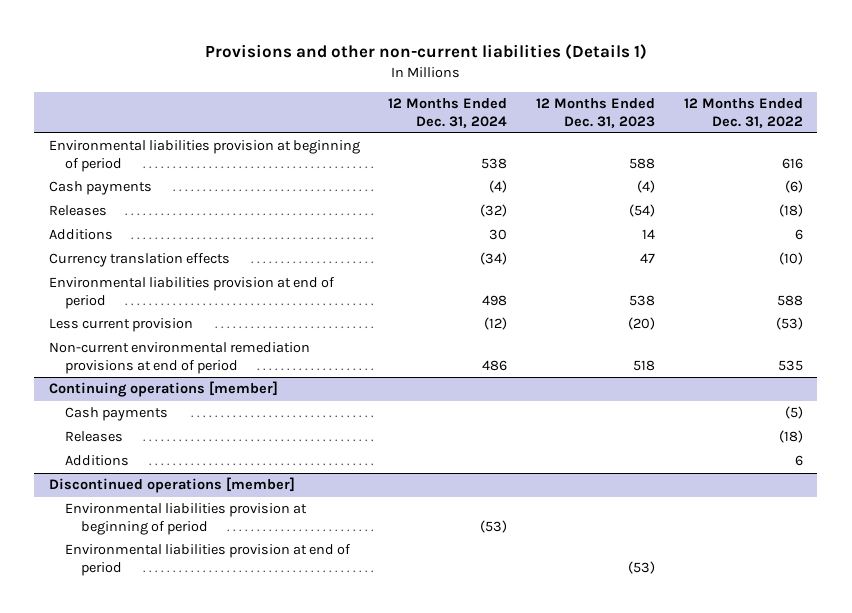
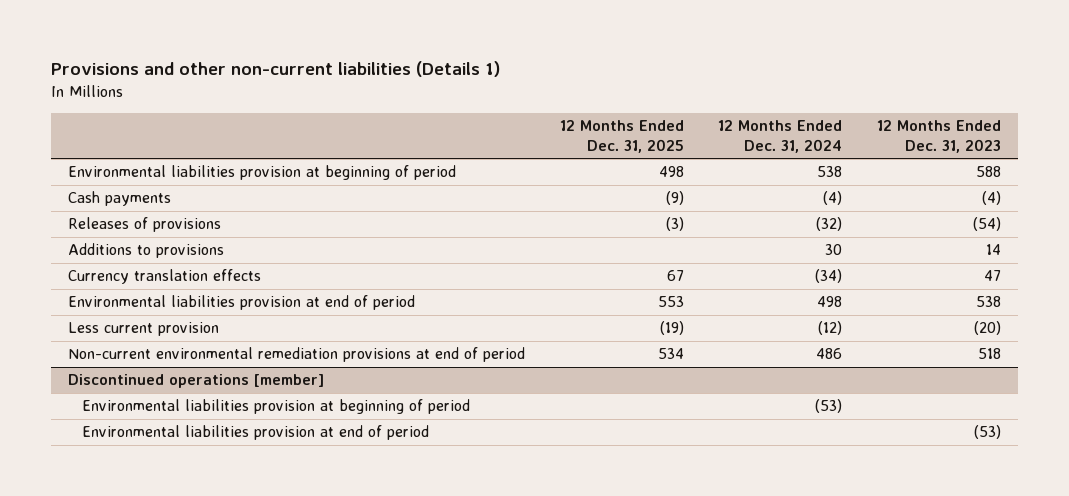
[683,98,803,128] 12 Months Ended Dec. 31, 2022 -> none
none -> [559,120,684,153] 12 Months Ended Dec. 31, 2025
[48,205,107,217] Releases -> [67,217,221,233] Releases of provisions
[48,229,113,241] Additions -> [67,243,224,259] Additions to provisions
[48,381,278,398] Continuing operations [member] -> none
[65,407,169,422] Cash payments -> none
[65,431,124,443] Releases -> none
[65,455,130,467] Additions -> none

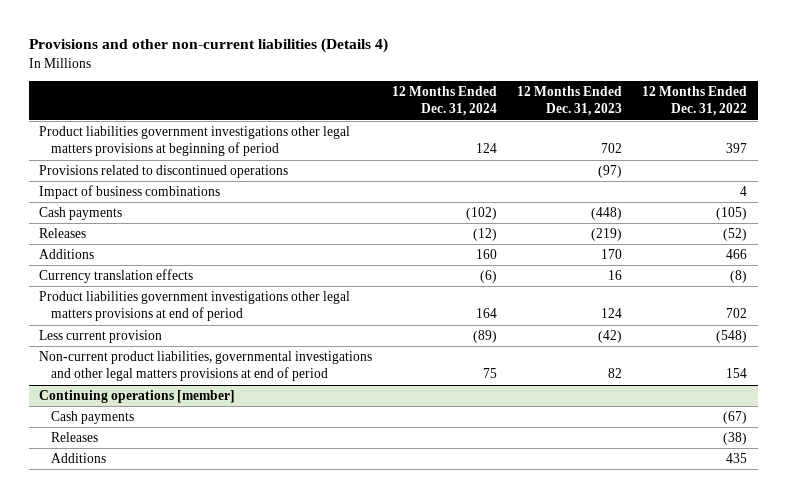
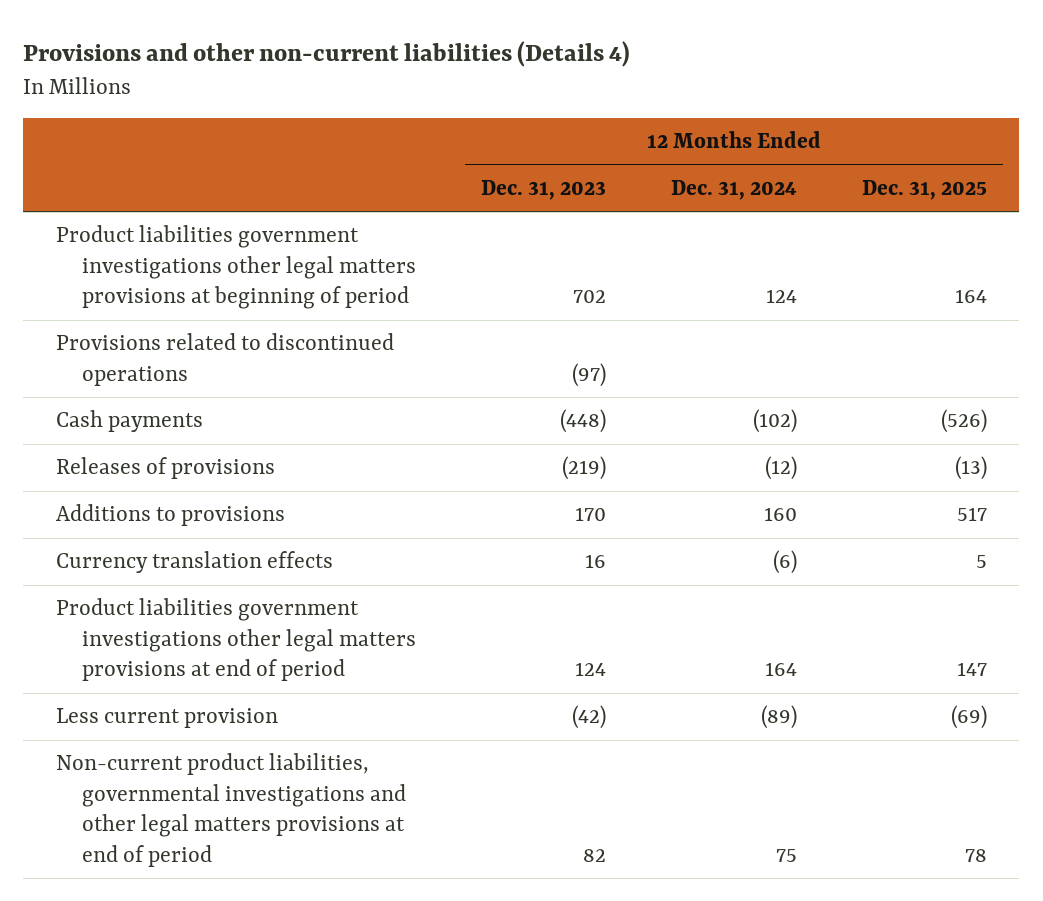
[642,86,748,117] 12 Months Ended Dec. 31, 2022 -> none
none -> [862,180,988,201] Dec. 31, 2025
[38,185,220,200] Impact of business combinations -> none
[38,228,86,239] Releases -> [55,457,275,480] Releases of provisions
[38,249,94,260] Additions -> [55,504,285,527] Additions to provisions
[38,390,235,404] Continuing operations [member] -> none
[50,411,134,425] Cash payments -> none
[50,432,98,443] Releases -> none
[50,453,106,464] Additions -> none

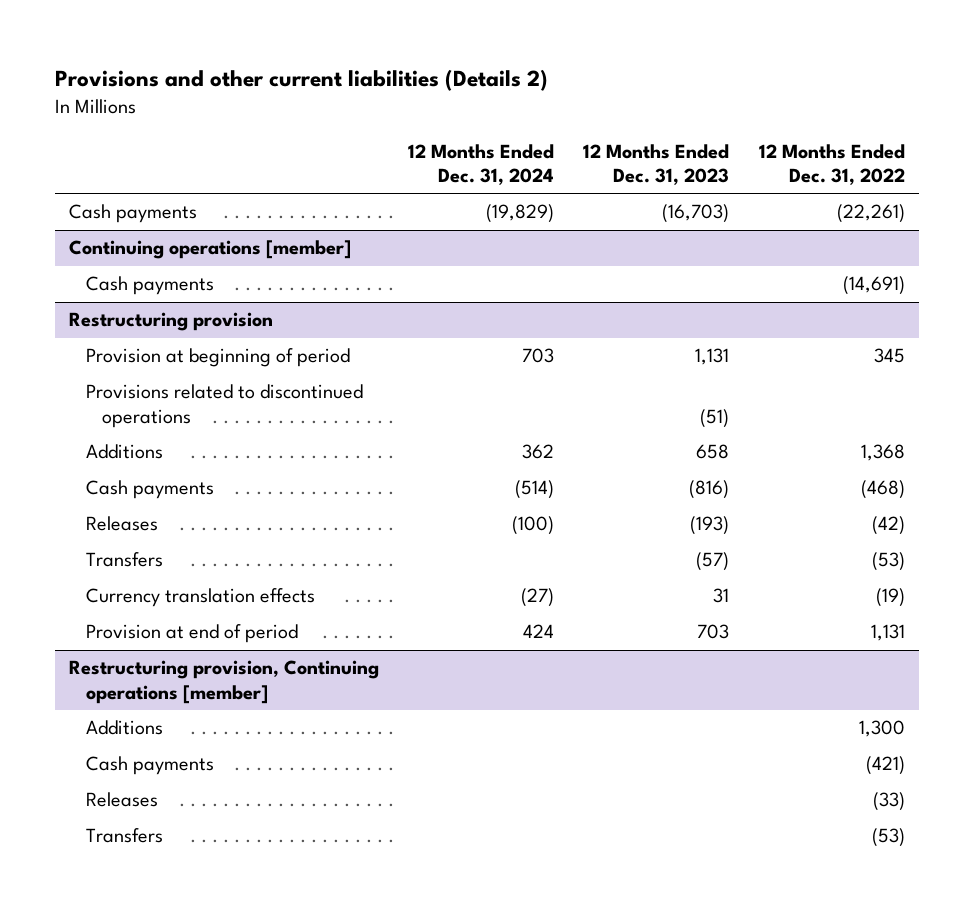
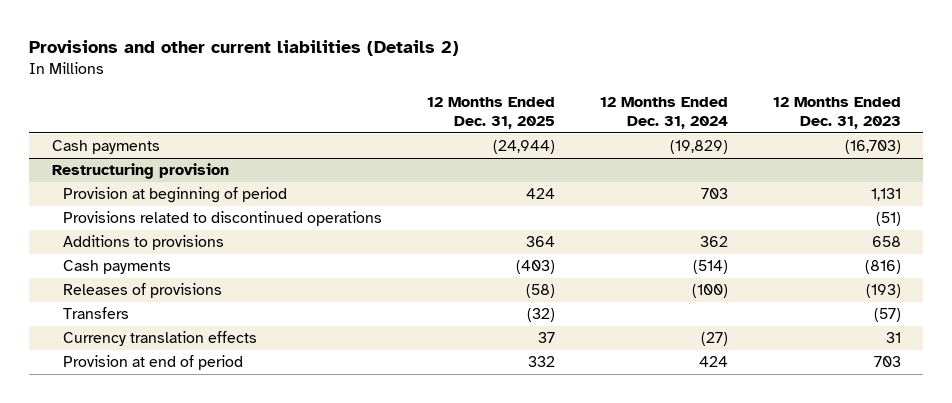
[758,143,905,186] 12 Months Ended Dec. 31, 2022 -> none
none -> [427,96,556,130] 12 Months Ended Dec. 31, 2025
[69,240,352,260] Continuing operations [member] -> none
[85,276,214,296] Cash payments -> none
[85,444,163,460] Additions -> [63,235,225,251] Additions to provisions
[85,516,158,532] Releases -> [63,283,223,299] Releases of provisions
[69,660,380,704] Restructuring provision, Continuing operations [member] -> none
[85,720,163,736] Additions -> none
[85,756,214,776] Cash payments -> none
[85,792,158,808] Releases -> none
[85,828,163,844] Transfers -> none

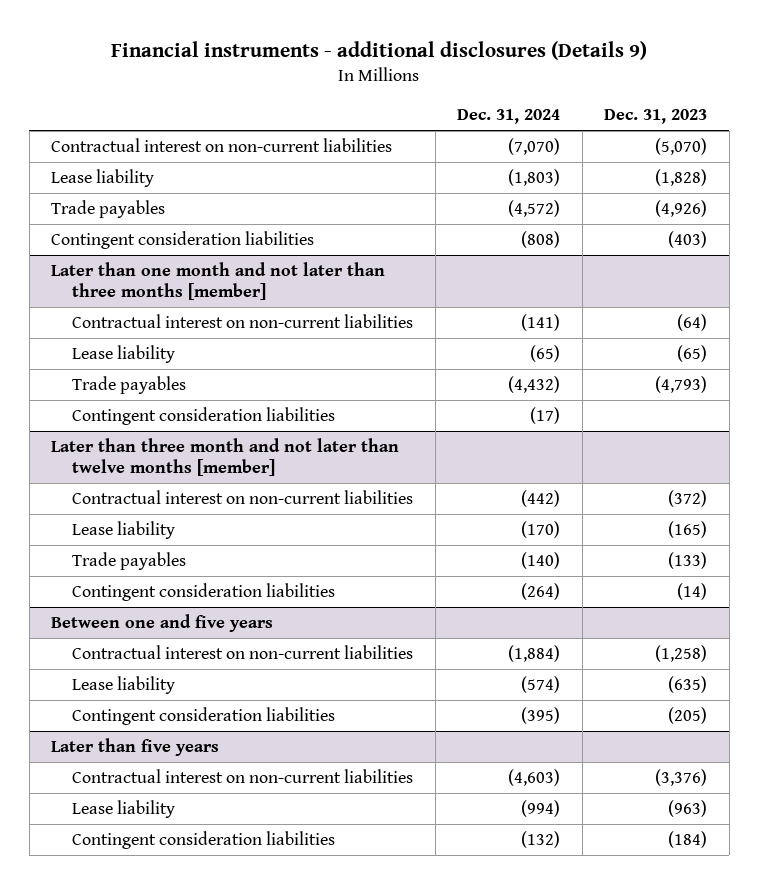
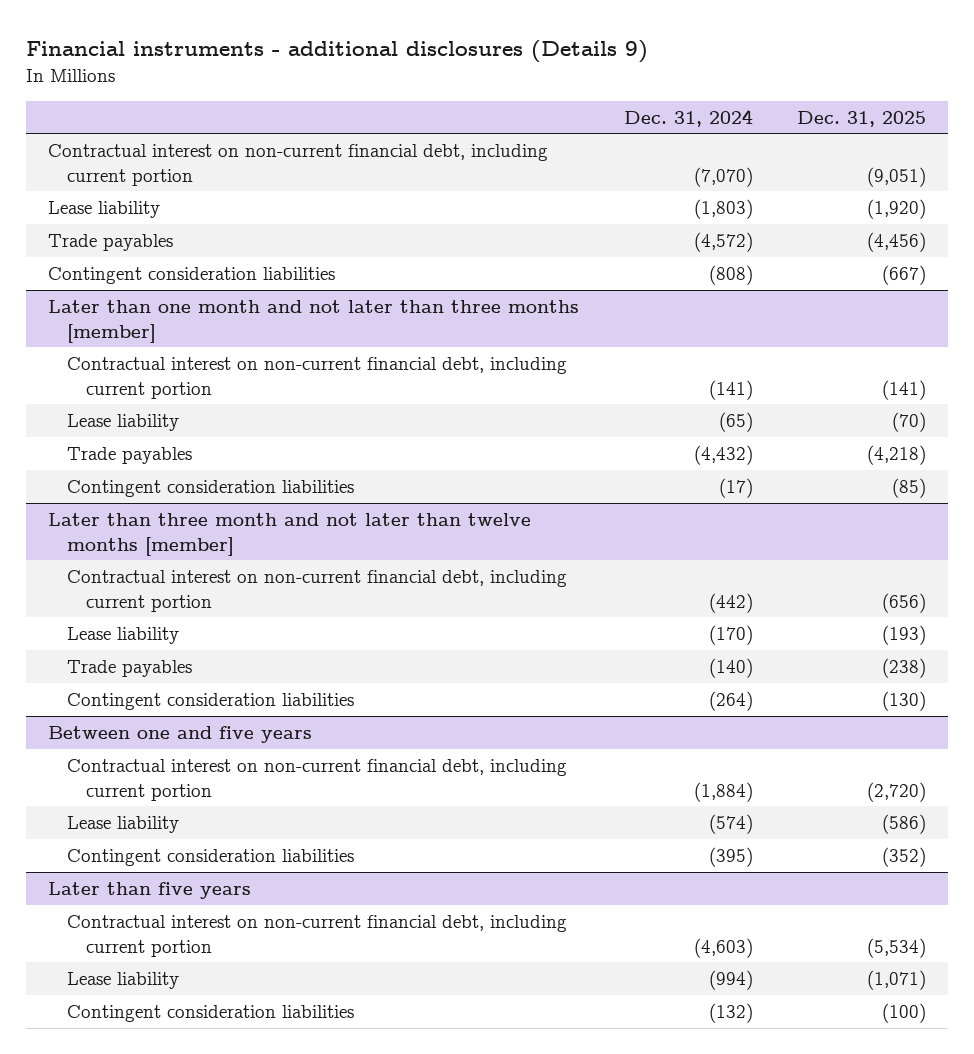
[604,109,708,125] Dec. 31, 2023 -> none
none -> [797,110,927,127] Dec. 31, 2025
[51,137,393,152] Contractual interest on non-current liabilities -> [48,143,549,186] Contractual interest on non-current financial debt, including current portion
[72,313,414,328] Contractual interest on non-current liabilities -> [67,356,568,399] Contractual interest on non-current financial debt, including current portion
[72,489,414,504] Contractual interest on non-current liabilities -> [67,569,568,612] Contractual interest on non-current financial debt, including current portion
[72,644,414,659] Contractual interest on non-current liabilities -> [67,758,568,801] Contractual interest on non-current financial debt, including current portion
[72,768,414,783] Contractual interest on non-current liabilities -> [67,914,568,957] Contractual interest on non-current financial debt, including current portion

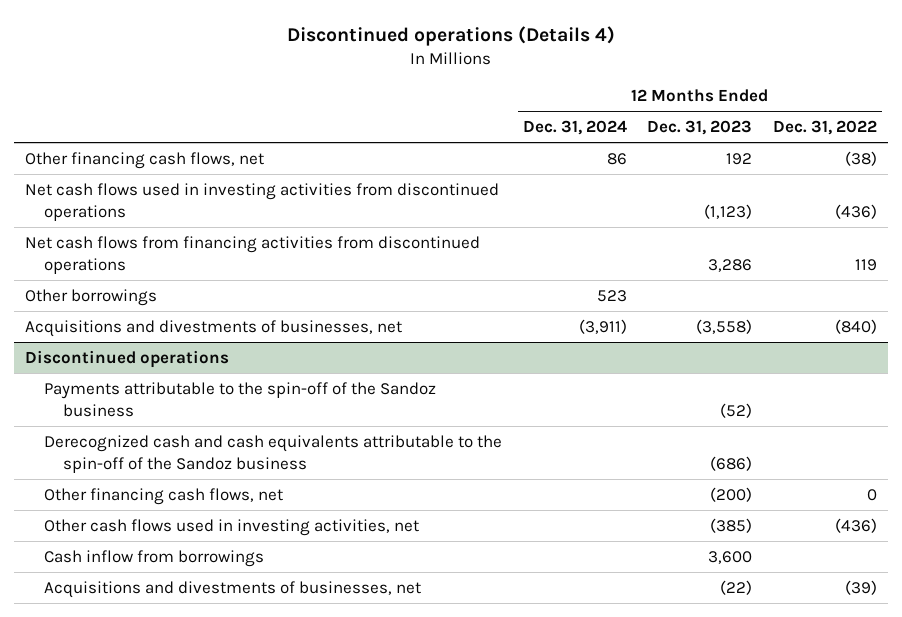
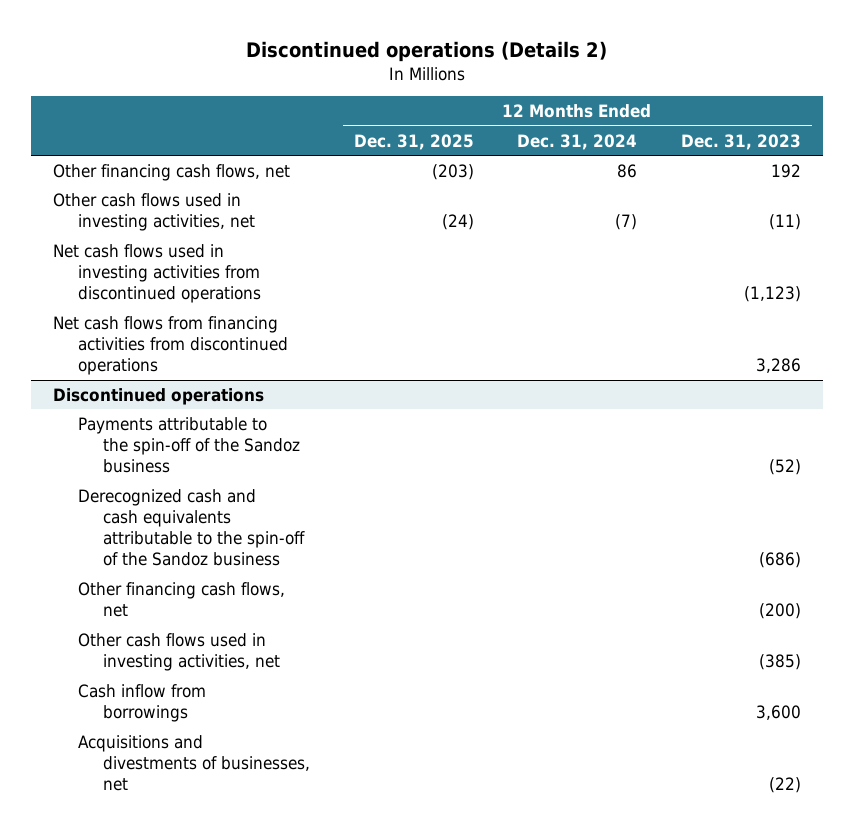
[286,25,615,46] Discontinued operations (Details 4) -> [245,40,607,62] Discontinued operations (Details 2)
[773,120,878,136] Dec. 31, 2022 -> none
none -> [353,133,474,150] Dec. 31, 2025
none -> [52,192,255,232] Other cash flows used in investing activities, net
[24,288,157,306] Other borrowings -> none
[24,319,402,337] Acquisitions and divestments of businesses, net -> none

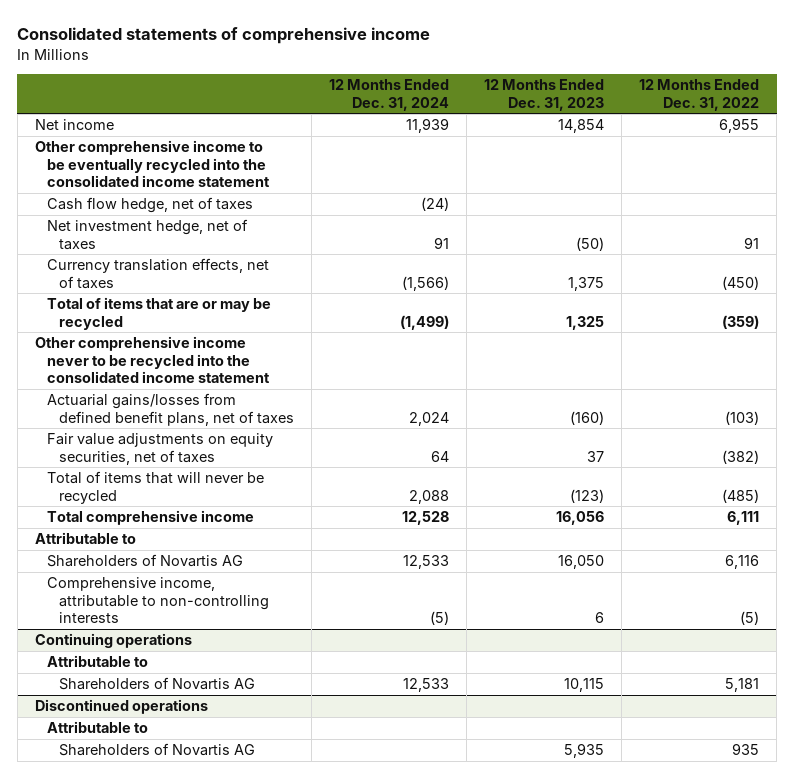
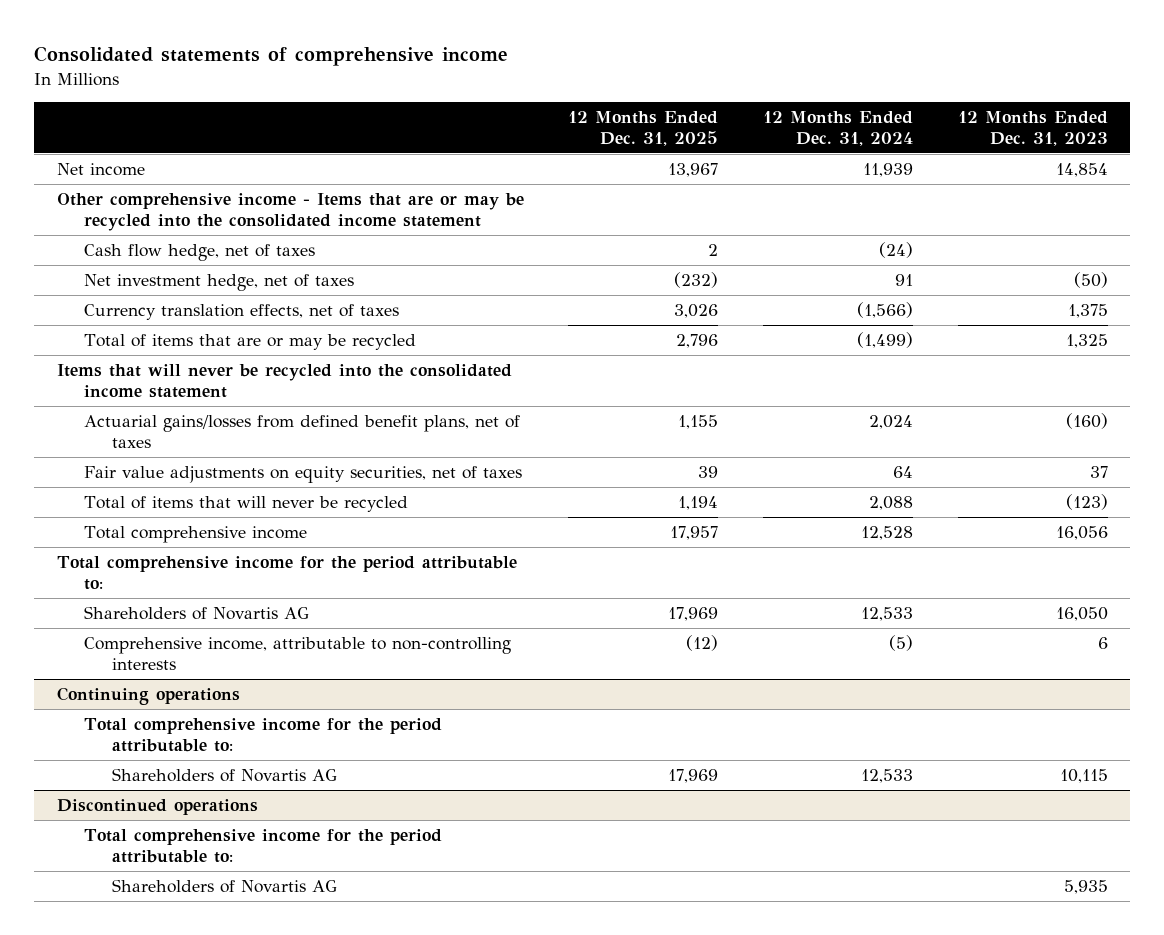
[639,79,760,111] 12 Months Ended Dec. 31, 2022 -> none
none -> [568,111,719,146] 12 Months Ended Dec. 31, 2025
[34,140,270,188] Other comprehensive income to be eventually recycled into the consolidated income statement -> [56,193,524,231] Other comprehensive income - Items that are or may be recycled into the consolidated income statement
[34,336,270,384] Other comprehensive income never to be recycled into the consolidated income statement -> [56,364,512,398] Items that will never be recycled into the consolidated income statement
[34,532,136,545] Attributable to -> [56,556,517,590] Total comprehensive income for the period attributable to:
[46,655,148,668] Attributable to -> [84,718,443,752] Total comprehensive income for the period attributable to:
[46,721,148,734] Attributable to -> [84,829,443,863] Total comprehensive income for the period attributable to:

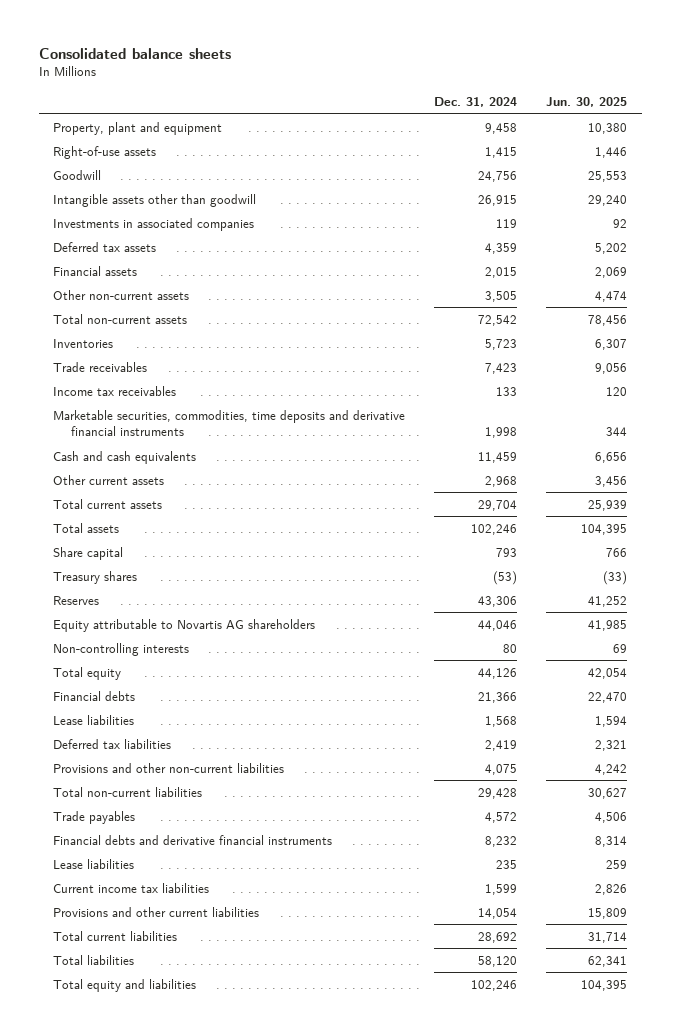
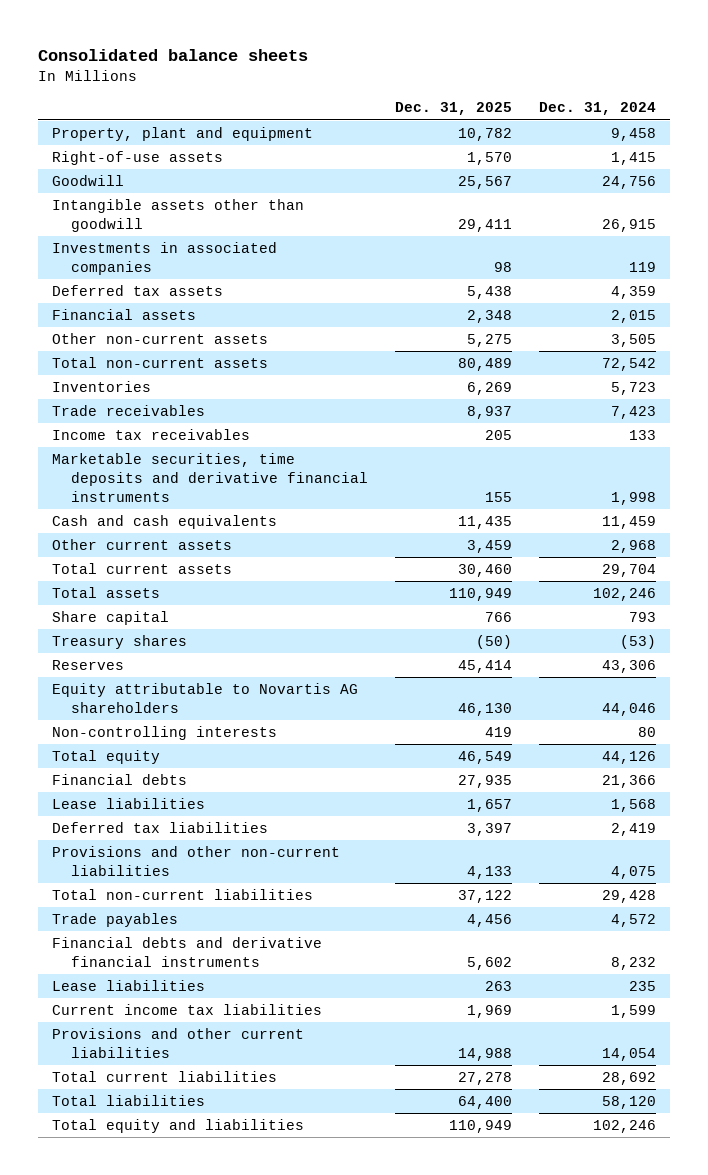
[546,96,628,107] Jun. 30, 2025 -> none
none -> [395,102,513,116] Dec. 31, 2025
[53,409,406,437] Marketable securities, commodities, time deposits and derivative financial instruments -> [51,452,369,502] Marketable securities, time deposits and derivative financial instruments

